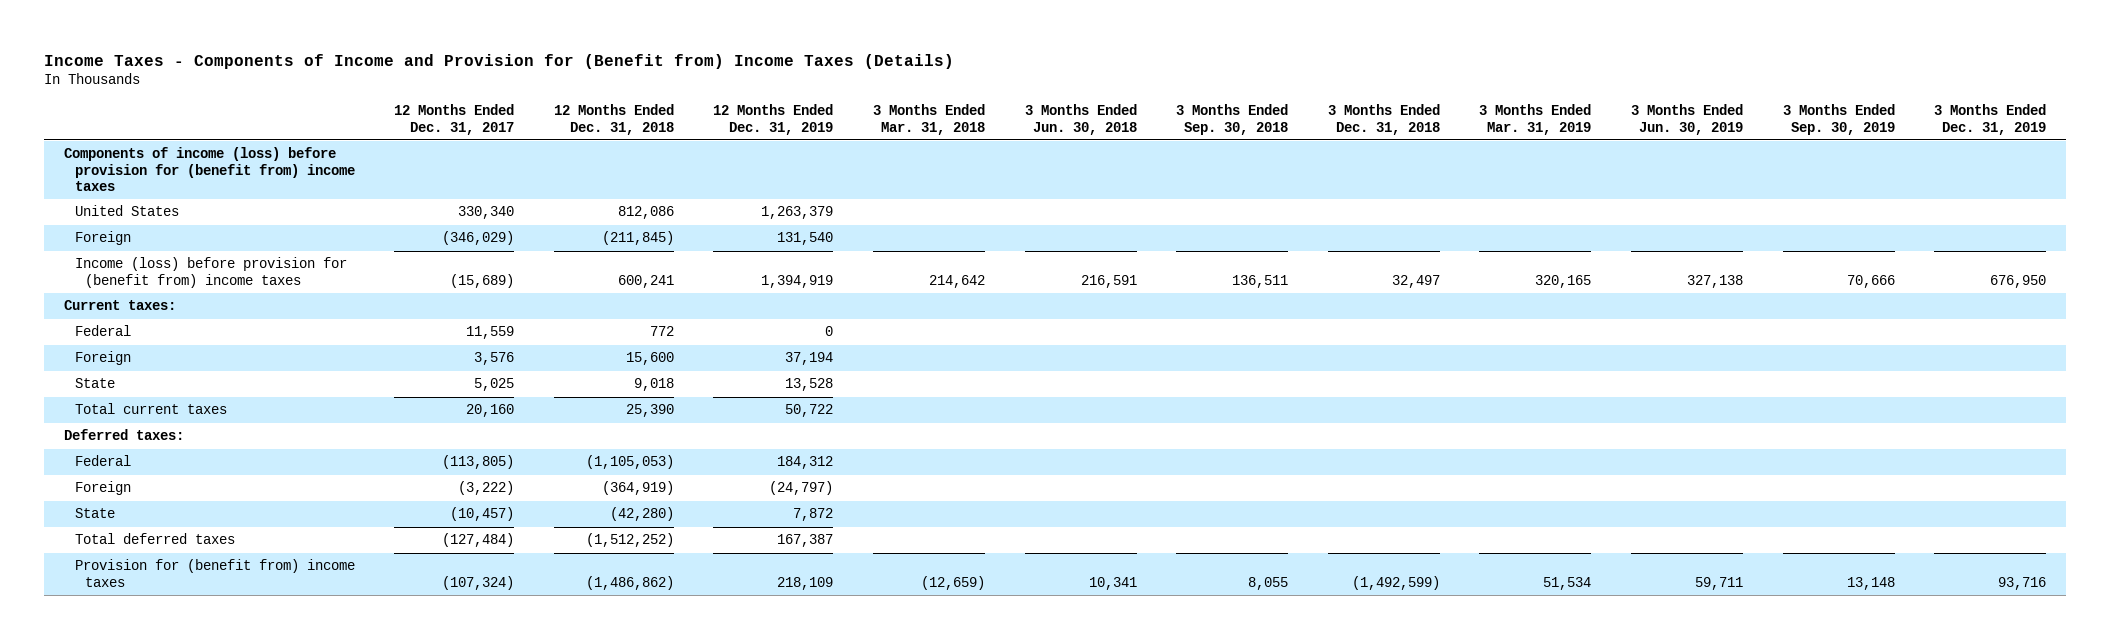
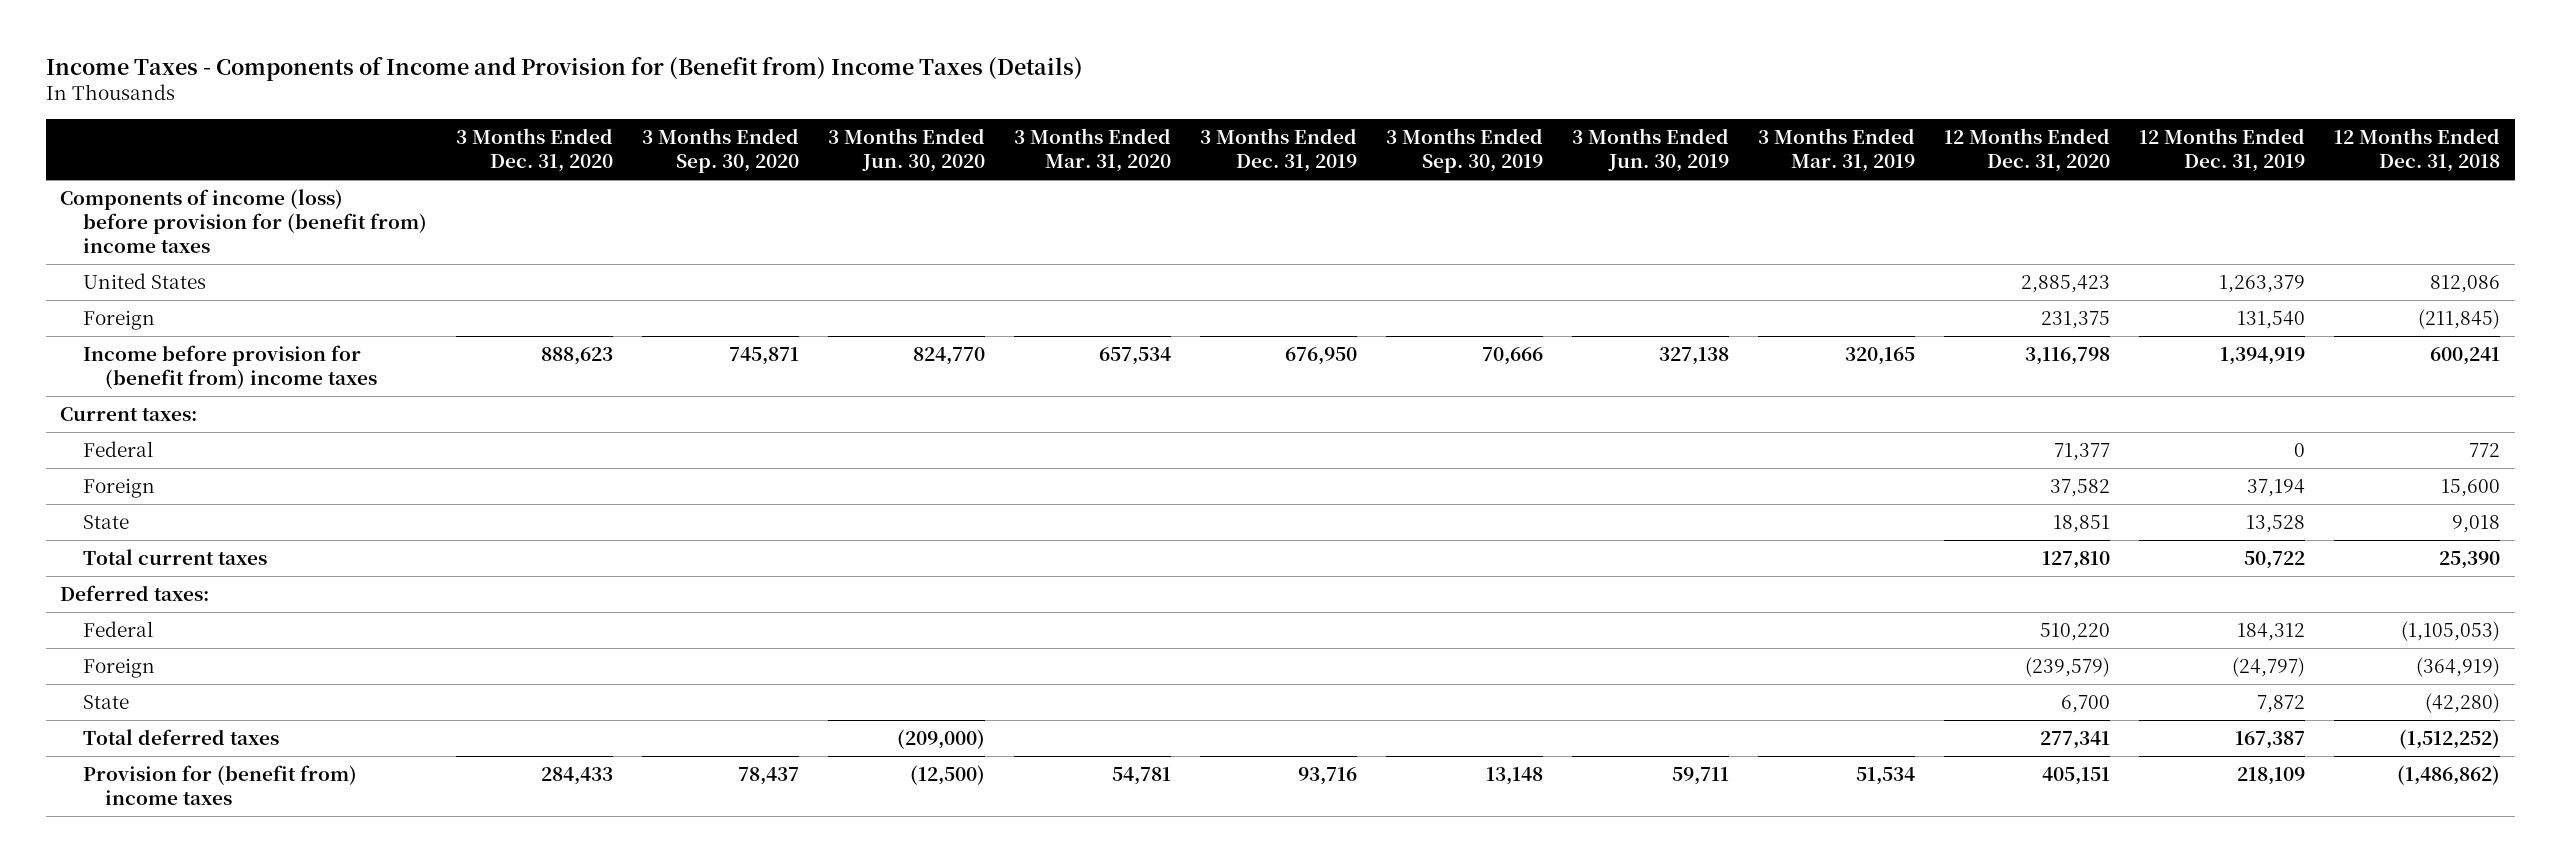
[394,104,515,135] 12 Months Ended Dec. 31, 2017 -> none
[872,104,985,135] 3 Months Ended Mar. 31, 2018 -> none
[1024,104,1137,135] 3 Months Ended Jun. 30, 2018 -> none
[1176,104,1289,135] 3 Months Ended Sep. 30, 2018 -> none
[1327,104,1440,135] 3 Months Ended Dec. 31, 2018 -> none
none -> [455,128,613,173] 3 Months Ended Dec. 31, 2020
none -> [641,128,799,174] 3 Months Ended Sep. 30, 2020
none -> [827,128,985,173] 3 Months Ended Jun. 30, 2020
none -> [1013,128,1171,173] 3 Months Ended Mar. 31, 2020
none -> [1944,128,2111,173] 12 Months Ended Dec. 31, 2020
[74,257,347,288] Income (loss) before provision for (benefit from) income taxes -> [82,344,378,389] Income before provision for (benefit from) income taxes

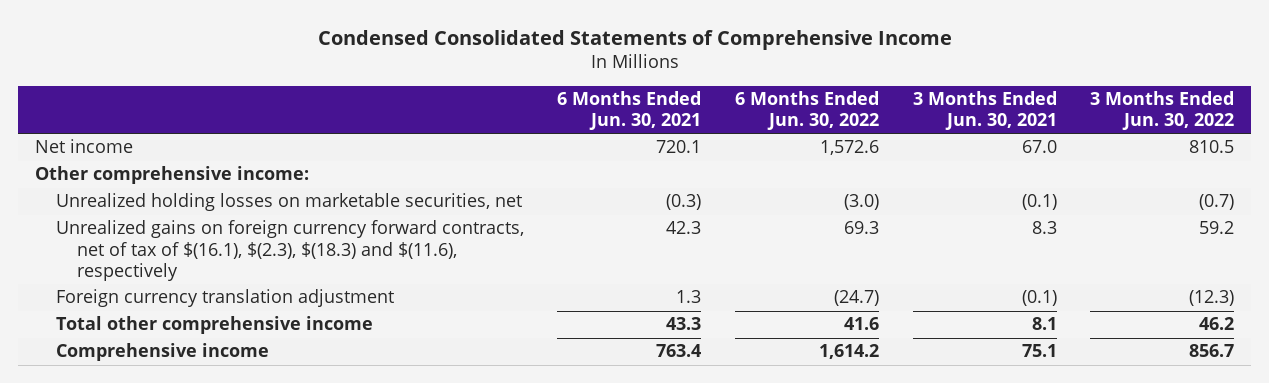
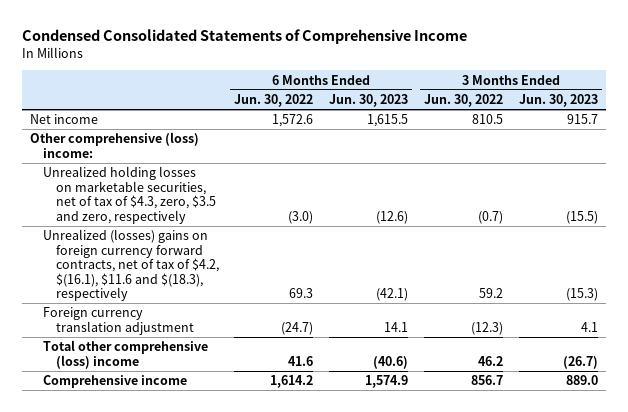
[557,90,702,131] 6 Months Ended Jun. 30, 2021 -> none
[912,90,1057,131] 3 Months Ended Jun. 30, 2021 -> none
none -> [329,93,409,107] Jun. 30, 2023
none -> [518,93,598,107] Jun. 30, 2023
[34,166,309,185] Other comprehensive income: -> [29,132,199,158] Other comprehensive (loss) income:
[55,193,522,212] Unrealized holding losses on marketable securities, net -> [42,166,216,224] Unrealized holding losses on marketable securities, net of tax of $4.3, zero, $3.5 and zero, respectively
[55,220,524,282] Unrealized gains on foreign currency forward contracts, net of tax of $(16.1), $(2.3), $(18.3) and $(11.6), respectively -> [42,229,219,302] Unrealized (losses) gains on foreign currency forward contracts, net of tax of $4.2, $(16.1), $11.6 and $(18.3), respectively
[55,316,373,335] Total other comprehensive income -> [42,340,208,369] Total other comprehensive (loss) income

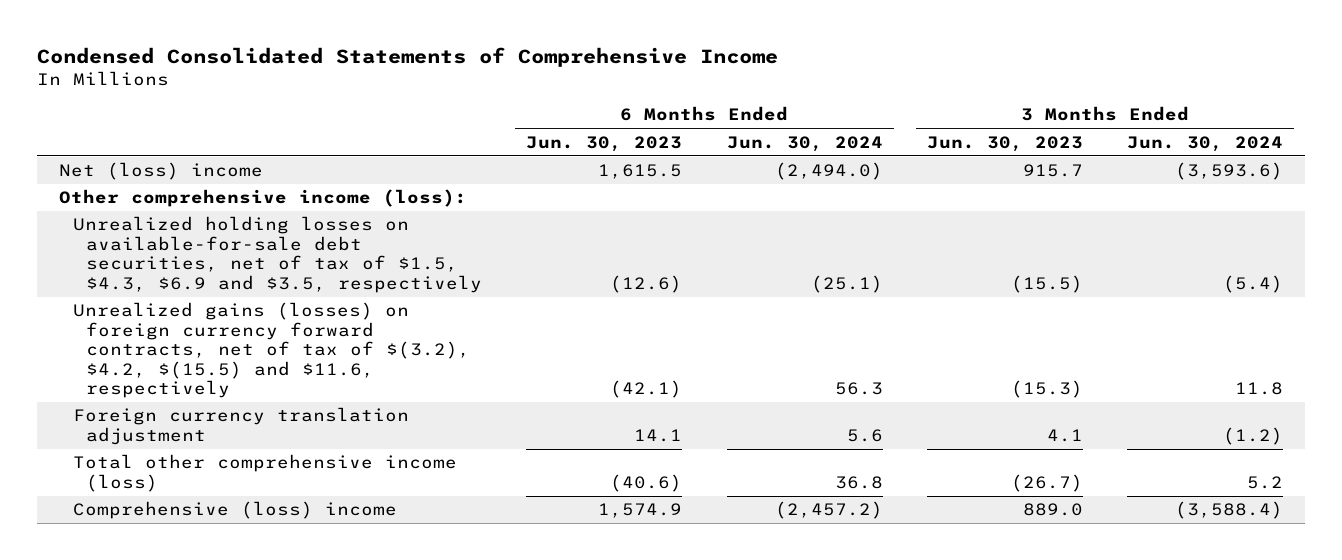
[234,93,314,107] Jun. 30, 2022 -> none
[424,93,504,107] Jun. 30, 2022 -> none
none -> [726,135,883,152] Jun. 30, 2024
none -> [1126,135,1283,152] Jun. 30, 2024
[29,114,98,125] Net income -> [59,162,264,181] Net (loss) income
[29,132,199,158] Other comprehensive (loss) income: -> [59,189,468,208] Other comprehensive income (loss):
[42,166,216,224] Unrealized holding losses on marketable securities, net of tax of $4.3, zero, $3.5 and zero, respectively -> [72,216,483,293] Unrealized holding losses on available-for-sale debt securities, net of tax of $1.5, $4.3, $6.9 and $3.5, respectively
[42,229,219,302] Unrealized (losses) gains on foreign currency forward contracts, net of tax of $4.2, $(16.1), $11.6 and $(18.3), respectively -> [72,302,471,399] Unrealized gains (losses) on foreign currency forward contracts, net of tax of $(3.2), $4.2, $(15.5) and $11.6, respectively
[42,340,208,369] Total other comprehensive (loss) income -> [72,454,457,492] Total other comprehensive income (loss)
[42,375,187,389] Comprehensive income -> [72,501,397,520] Comprehensive (loss) income

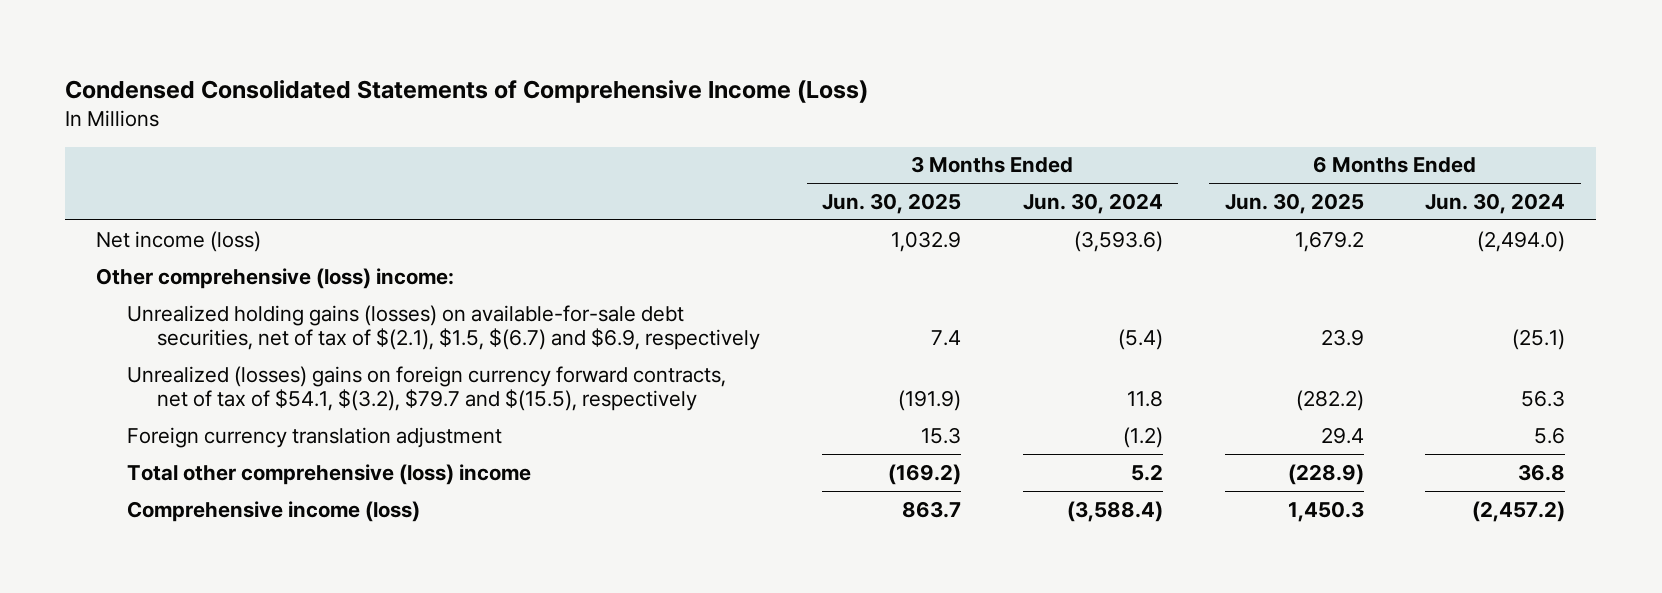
[37,46,779,67] Condensed Consolidated Statements of Comprehensive Income -> [65,79,869,103] Condensed Consolidated Statements of Comprehensive Income (Loss)
[526,135,683,152] Jun. 30, 2023 -> none
[926,135,1083,152] Jun. 30, 2023 -> none
none -> [821,193,961,215] Jun. 30, 2025
none -> [1224,193,1364,215] Jun. 30, 2025
[59,162,264,181] Net (loss) income -> [96,230,262,252] Net income (loss)
[59,189,468,208] Other comprehensive income (loss): -> [96,267,455,289] Other comprehensive (loss) income:
[72,216,483,293] Unrealized holding losses on available-for-sale debt securities, net of tax of $1.5, $4.3, $6.9 and $3.5, respectively -> [126,304,761,350] Unrealized holding gains (losses) on available-for-sale debt securities, net of tax of $(2.1), $1.5, $(6.7) and $6.9, respectively
[72,302,471,399] Unrealized gains (losses) on foreign currency forward contracts, net of tax of $(3.2), $4.2, $(15.5) and $11.6, respectively -> [126,365,726,411] Unrealized (losses) gains on foreign currency forward contracts, net of tax of $54.1, $(3.2), $79.7 and $(15.5), respectively
[72,454,457,492] Total other comprehensive income (loss) -> [126,463,531,485] Total other comprehensive (loss) income
[72,501,397,520] Comprehensive (loss) income -> [126,500,420,522] Comprehensive income (loss)

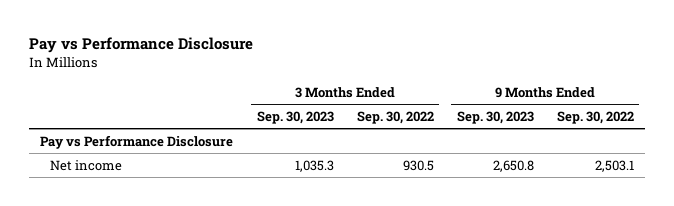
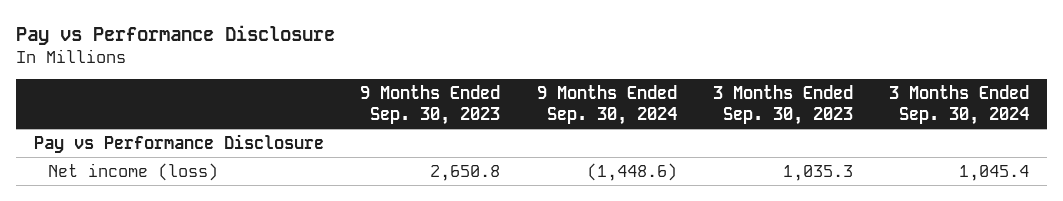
[356,110,434,124] Sep. 30, 2022 -> none
[556,110,634,124] Sep. 30, 2022 -> none
none -> [536,84,677,125] 9 Months Ended Sep. 30, 2024
none -> [889,84,1030,125] 3 Months Ended Sep. 30, 2024
[49,159,122,171] Net income -> [47,162,218,181] Net income (loss)

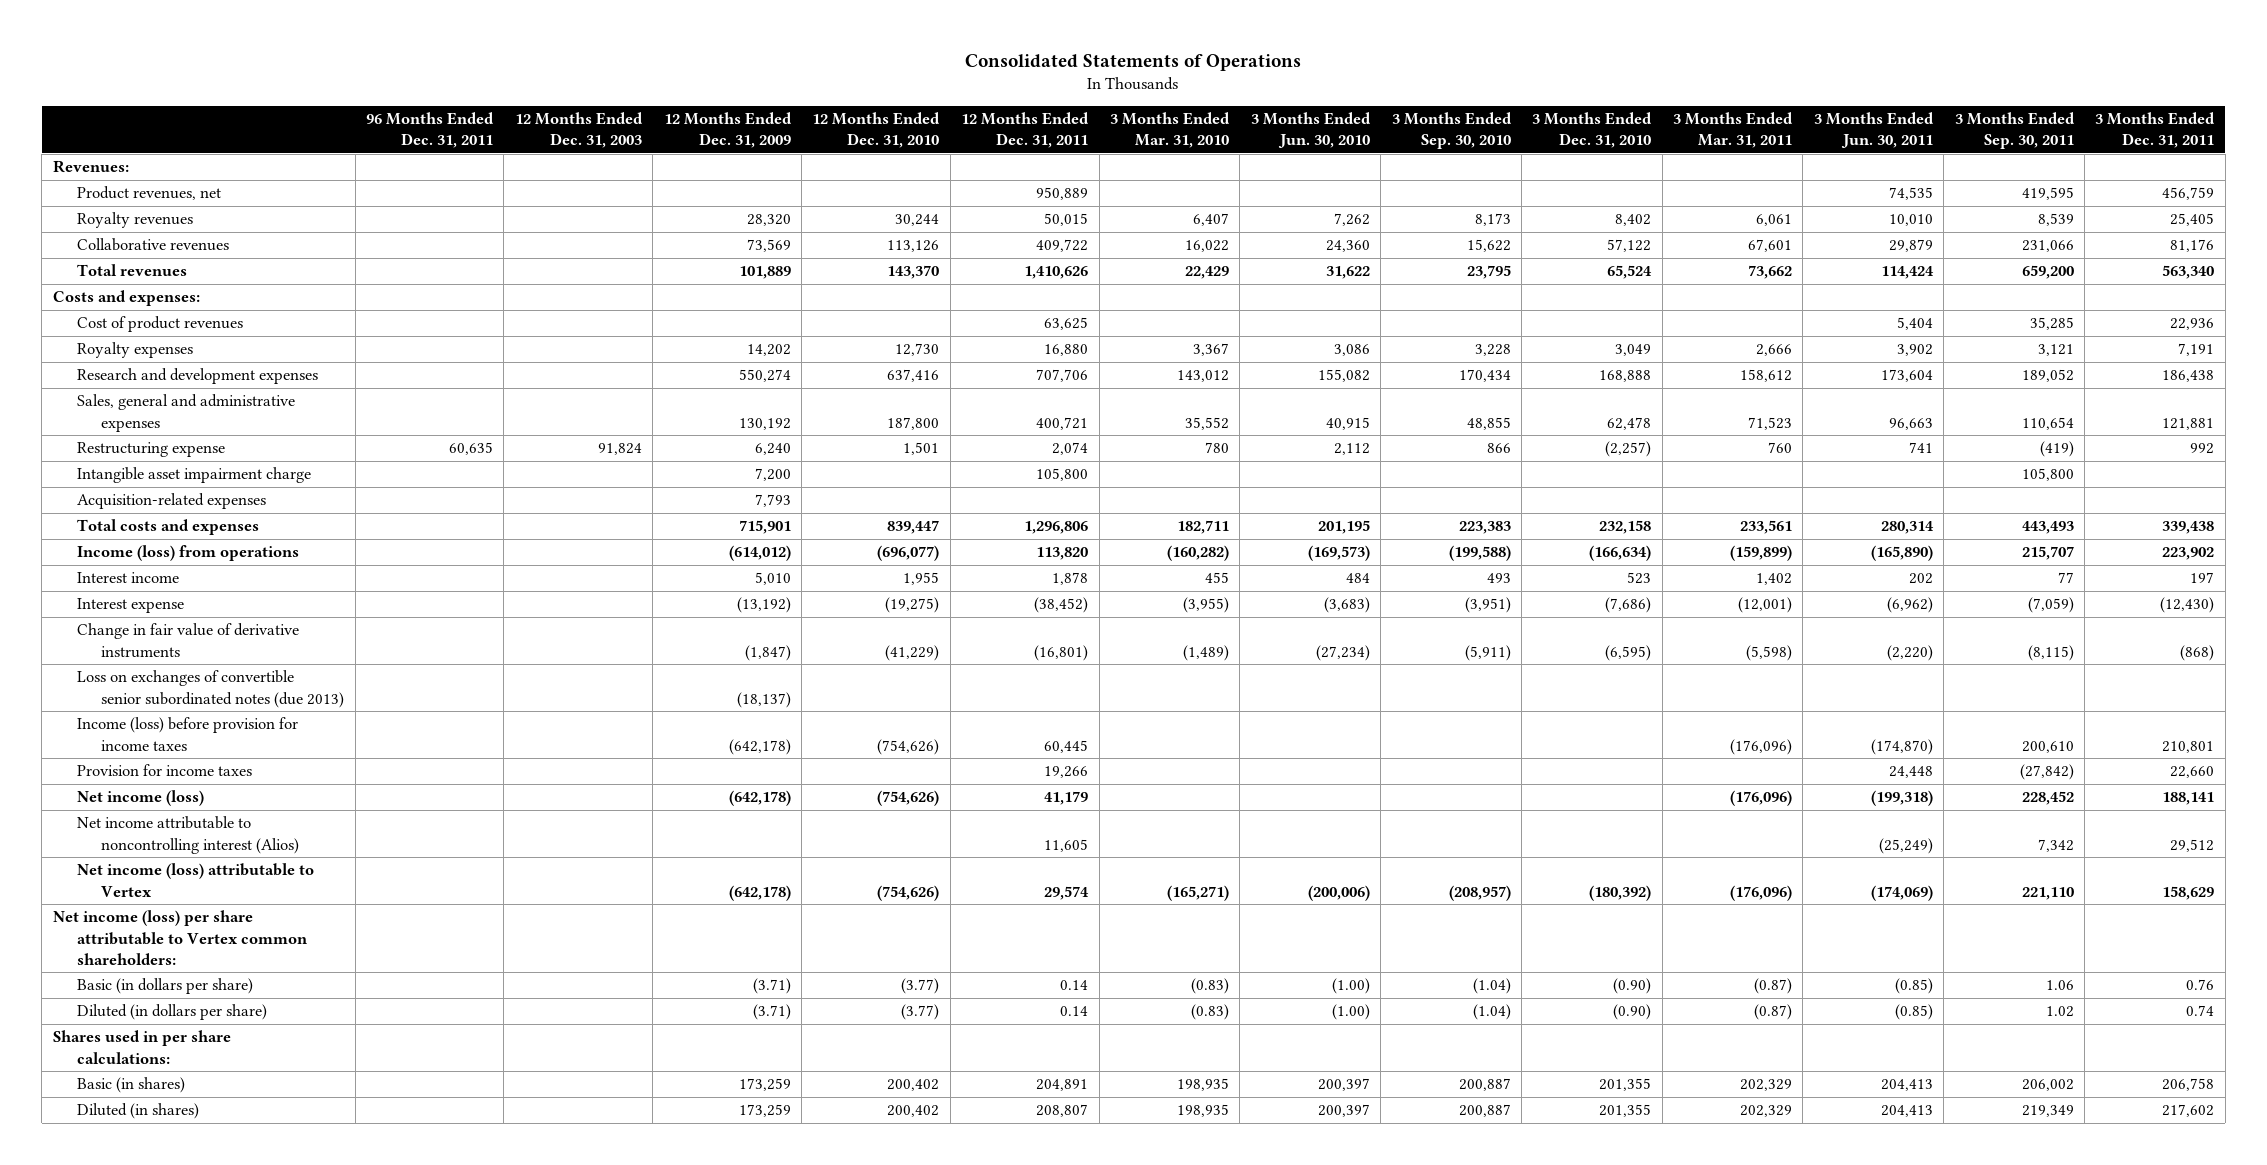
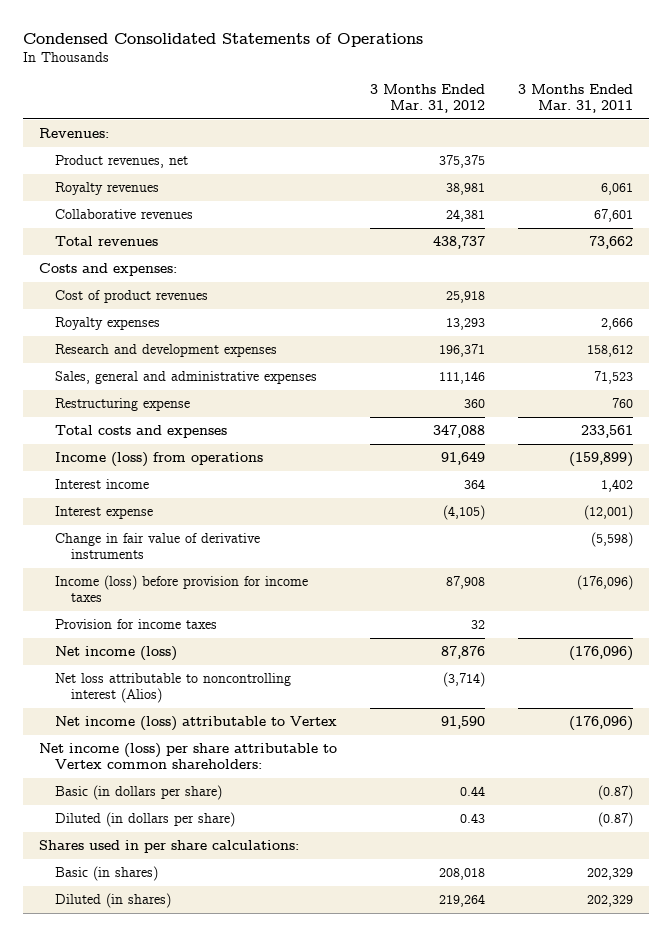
[965,54,1302,72] Consolidated Statements of Operations -> [23,32,424,47] Condensed Consolidated Statements of Operations
[366,112,495,149] 96 Months Ended Dec. 31, 2011 -> none
[514,112,643,149] 12 Months Ended Dec. 31, 2003 -> none
[663,112,792,149] 12 Months Ended Dec. 31, 2009 -> none
[812,112,941,149] 12 Months Ended Dec. 31, 2010 -> none
[961,112,1090,149] 12 Months Ended Dec. 31, 2011 -> none
[1109,112,1230,149] 3 Months Ended Mar. 31, 2010 -> none
[1250,112,1371,149] 3 Months Ended Jun. 30, 2010 -> none
[1391,112,1512,150] 3 Months Ended Sep. 30, 2010 -> none
[1532,112,1653,149] 3 Months Ended Dec. 31, 2010 -> none
[1813,112,1934,149] 3 Months Ended Jun. 30, 2011 -> none
[1954,112,2075,150] 3 Months Ended Sep. 30, 2011 -> none
[2095,112,2216,149] 3 Months Ended Dec. 31, 2011 -> none
none -> [370,83,486,113] 3 Months Ended Mar. 31, 2012
[76,467,311,484] Intangible asset impairment charge -> none
[76,493,266,510] Acquisition-related expenses -> none
[76,670,345,708] Loss on exchanges of convertible senior subordinated notes (due 2013) -> none
[76,816,300,854] Net income attributable to noncontrolling interest (Alios) -> [55,673,292,704] Net loss attributable to noncontrolling interest (Alios)

